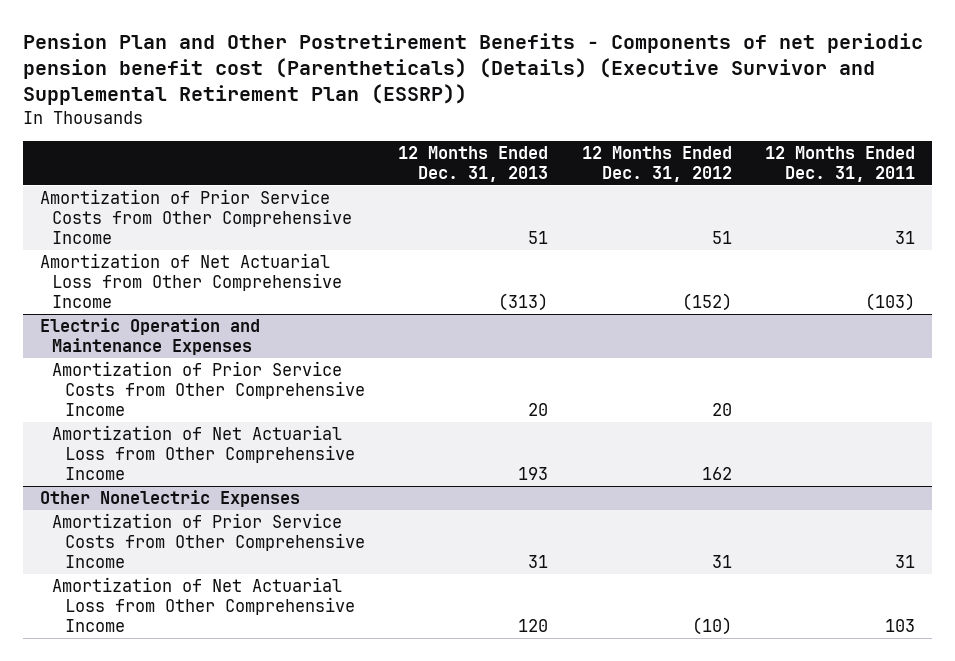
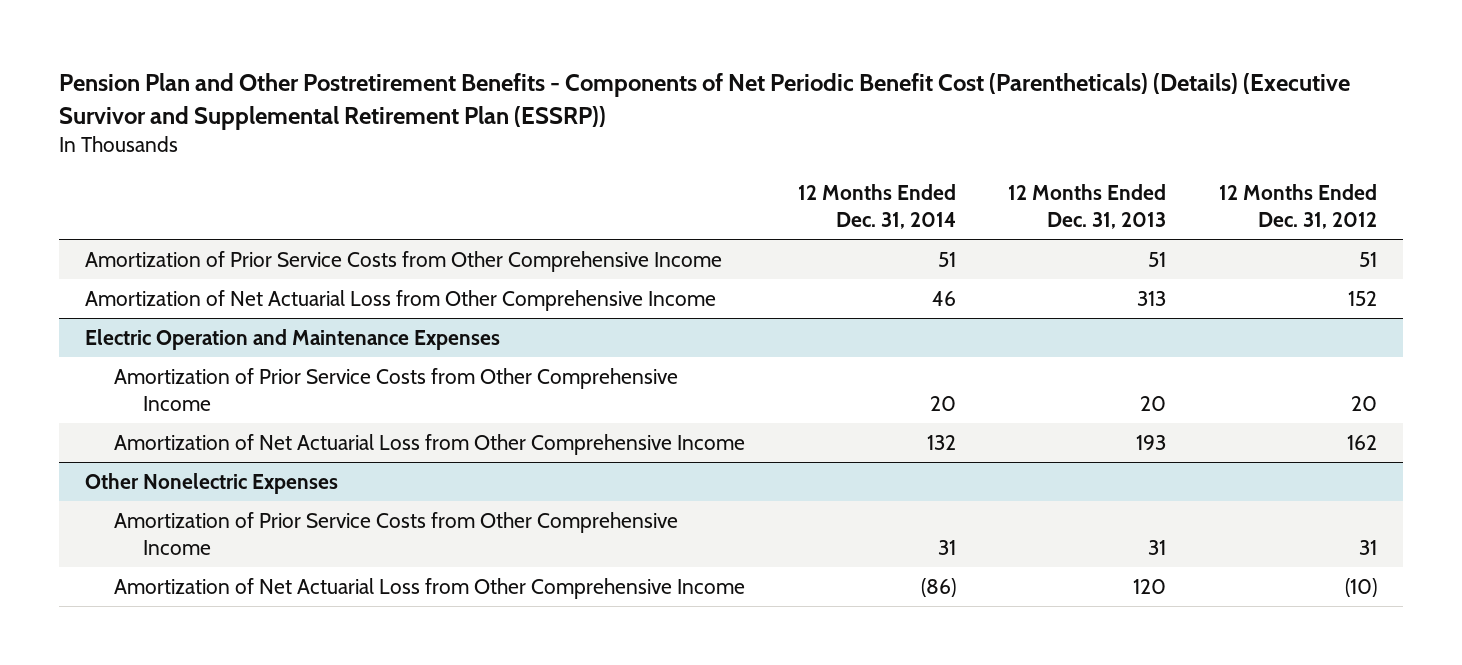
[22,32,923,106] Pension Plan and Other Postretirement Benefits - Components of net periodic pension benefit cost (Parentheticals) (Details) (Executive Survivor and Supplemental Retirement Plan (ESSRP)) -> [58,73,1350,130] Pension Plan and Other Postretirement Benefits - Components of Net Periodic Benefit Cost (Parentheticals) (Details) (Executive Survivor and Supplemental Retirement Plan (ESSRP))
[765,146,916,183] 12 Months Ended Dec. 31, 2011 -> none
none -> [797,183,956,229] 12 Months Ended Dec. 31, 2014
[498,292,549,311] (313) -> [1137,291,1167,307] 313
[681,292,732,311] (152) -> [1347,291,1377,307] 152

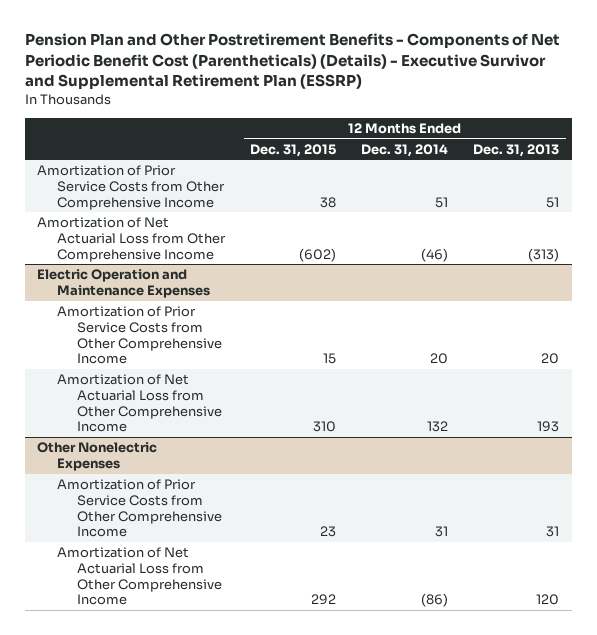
[58,73,1350,130] Pension Plan and Other Postretirement Benefits - Components of Net Periodic Benefit Cost (Parentheticals) (Details) (Executive Survivor and Supplemental Retirement Plan (ESSRP)) -> [24,33,560,90] Pension Plan and Other Postretirement Benefits - Components of Net Periodic Benefit Cost (Parentheticals) (Details) - Executive Survivor and Supplemental Retirement Plan (ESSRP)
[1218,183,1377,229] 12 Months Ended Dec. 31, 2012 -> none
none -> [250,143,337,157] Dec. 31, 2015
[931,291,956,307] 46 -> [421,247,449,262] (46)
[1137,291,1167,307] 313 -> [528,247,560,262] (313)

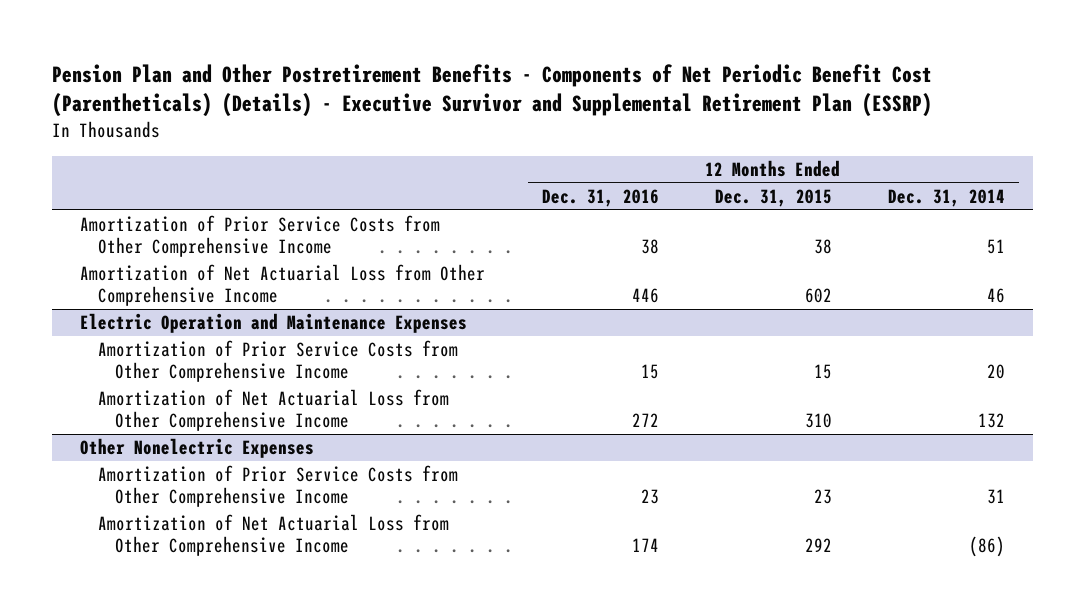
[473,143,560,157] Dec. 31, 2013 -> none
none -> [541,188,659,207] Dec. 31, 2016
[299,247,337,262] (602) -> [804,288,832,304] 602
[421,247,449,262] (46) -> [986,288,1005,304] 46

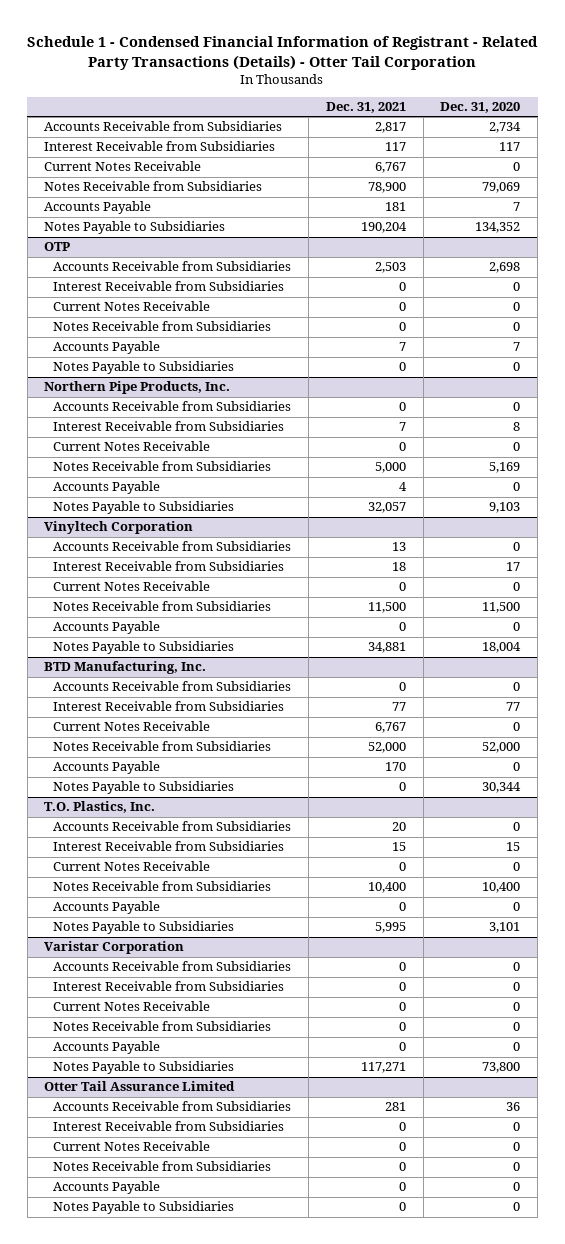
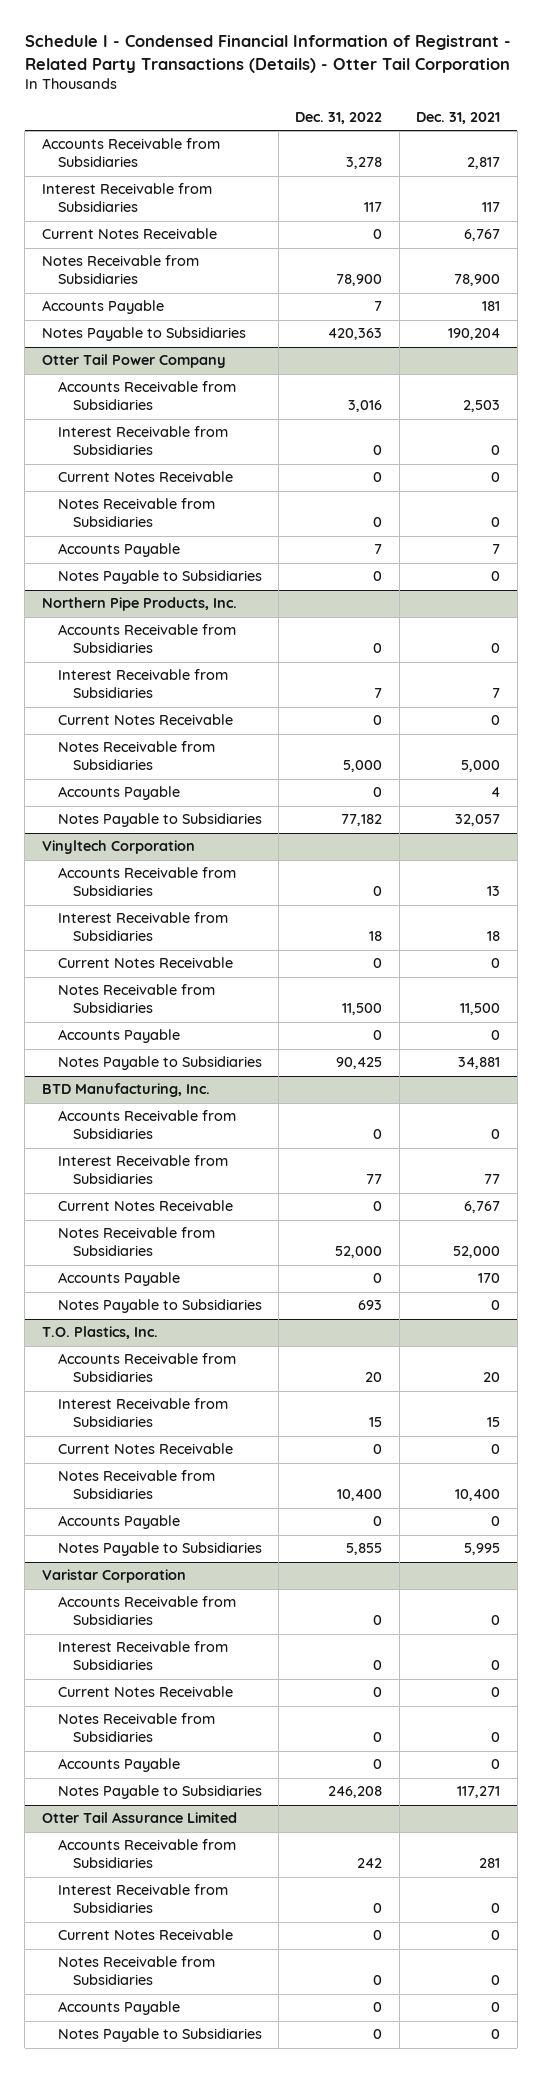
[27,35,539,70] Schedule 1 - Condensed Financial Information of Registrant - Related Party Transactions (Details) - Otter Tail Corporation -> [24,35,511,73] Schedule I - Condensed Financial Information of Registrant - Related Party Transactions (Details) - Otter Tail Corporation
[440,102,521,114] Dec. 31, 2020 -> none
none -> [295,112,383,125] Dec. 31, 2022
[44,242,71,252] OTP -> [41,354,226,369] Otter Tail Power Company

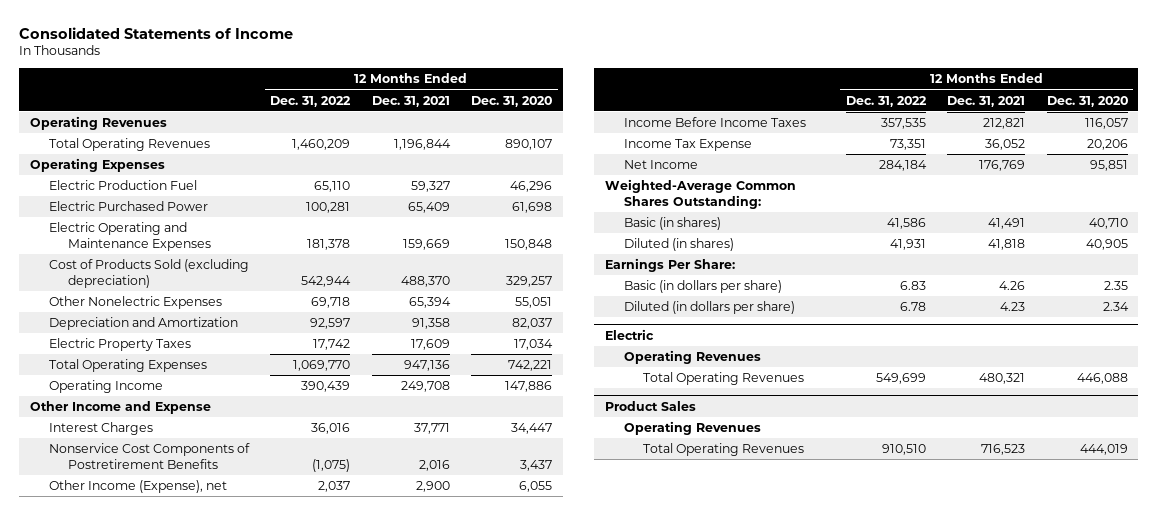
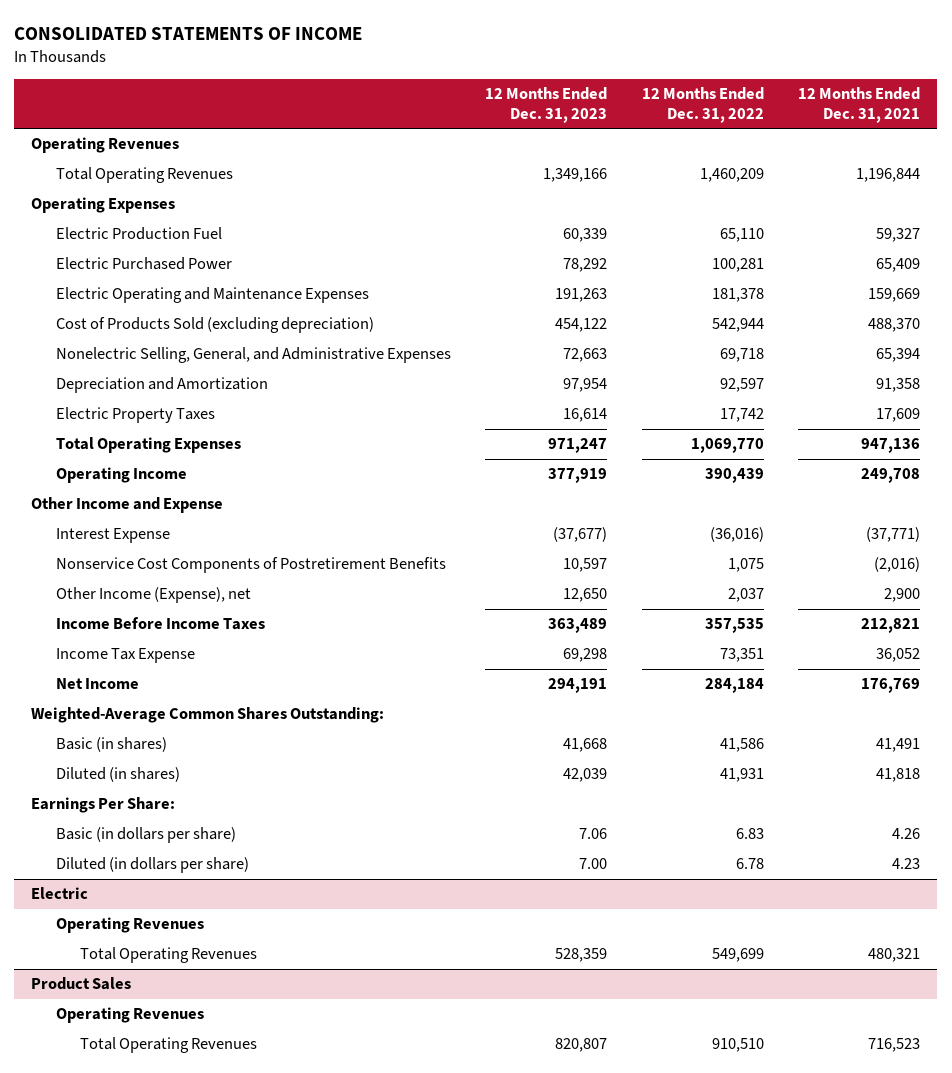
[19,26,294,39] Consolidated Statements of Income -> [14,26,363,40] CONSOLIDATED STATEMENTS OF INCOME
[471,95,553,107] Dec. 31, 2020 -> none
none -> [485,87,608,123] 12 Months Ended Dec. 31, 2023
[48,296,222,310] Other Nonelectric Expenses -> [55,347,451,364] Nonelectric Selling, General, and Administrative Expenses
[48,422,153,436] Interest Charges -> [55,528,170,544] Interest Expense
[311,423,351,435] 36,016 -> [709,527,764,543] (36,016)
[413,423,450,435] 37,771 -> [866,527,921,543] (37,771)
[312,459,351,473] (1,075) -> [727,558,764,573] 1,075
[418,460,450,472] 2,016 -> [874,557,921,573] (2,016)

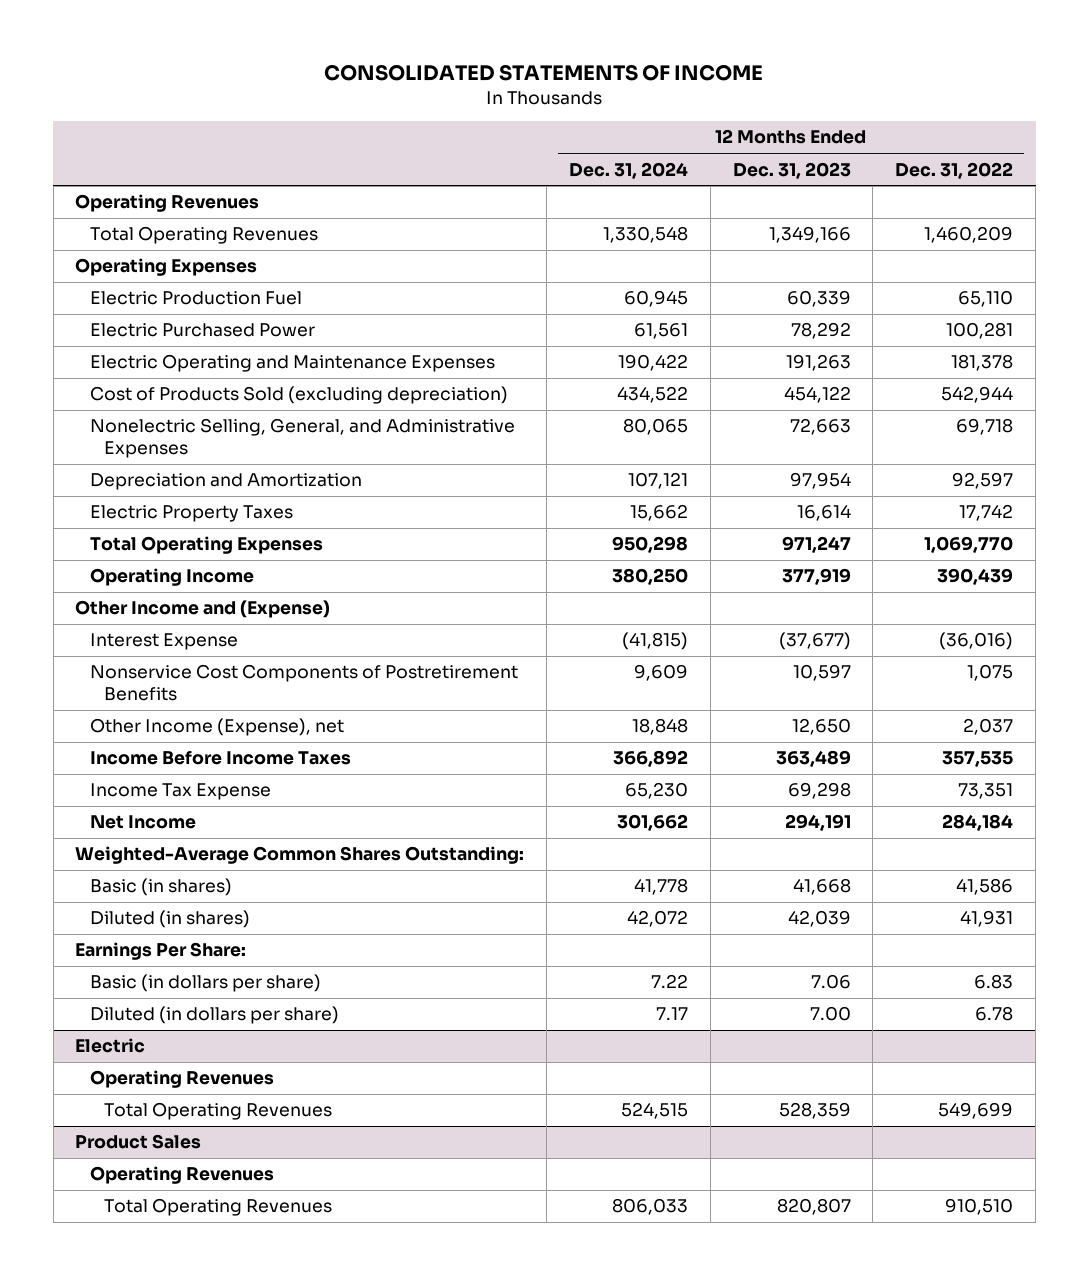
[798,87,921,123] 12 Months Ended Dec. 31, 2021 -> none
none -> [568,161,688,179] Dec. 31, 2024
[31,497,224,514] Other Income and Expense -> [75,600,331,619] Other Income and (Expense)

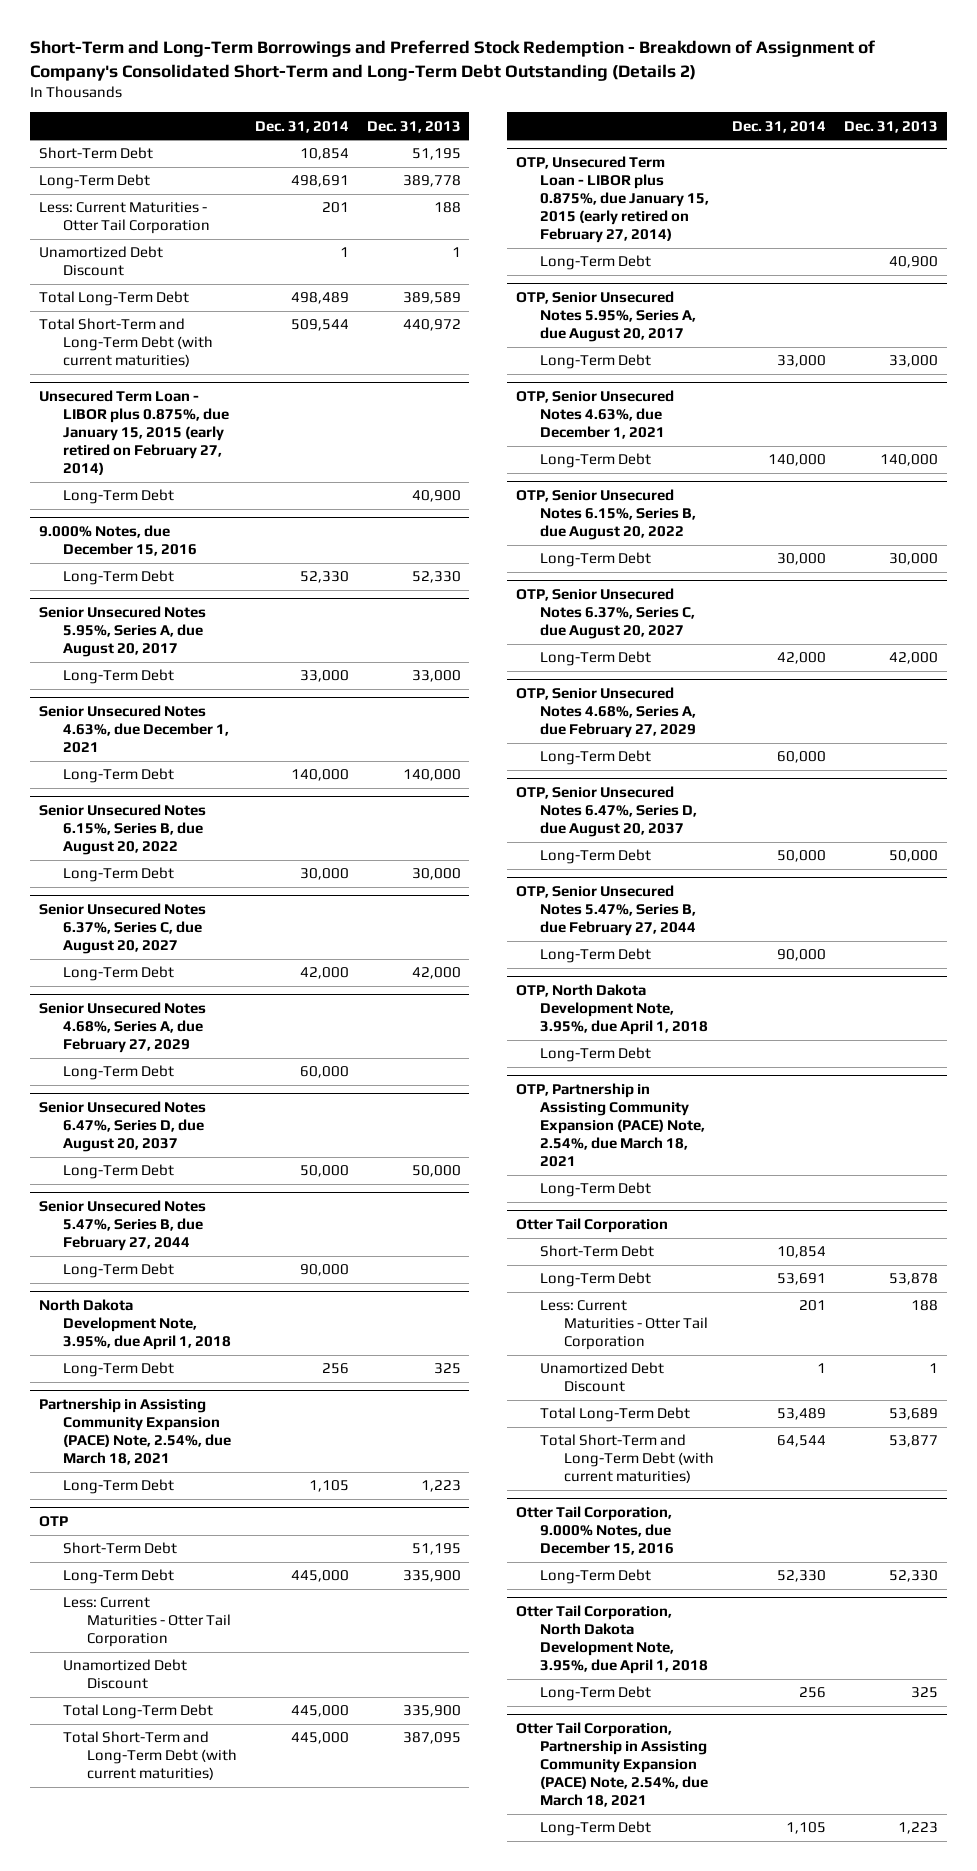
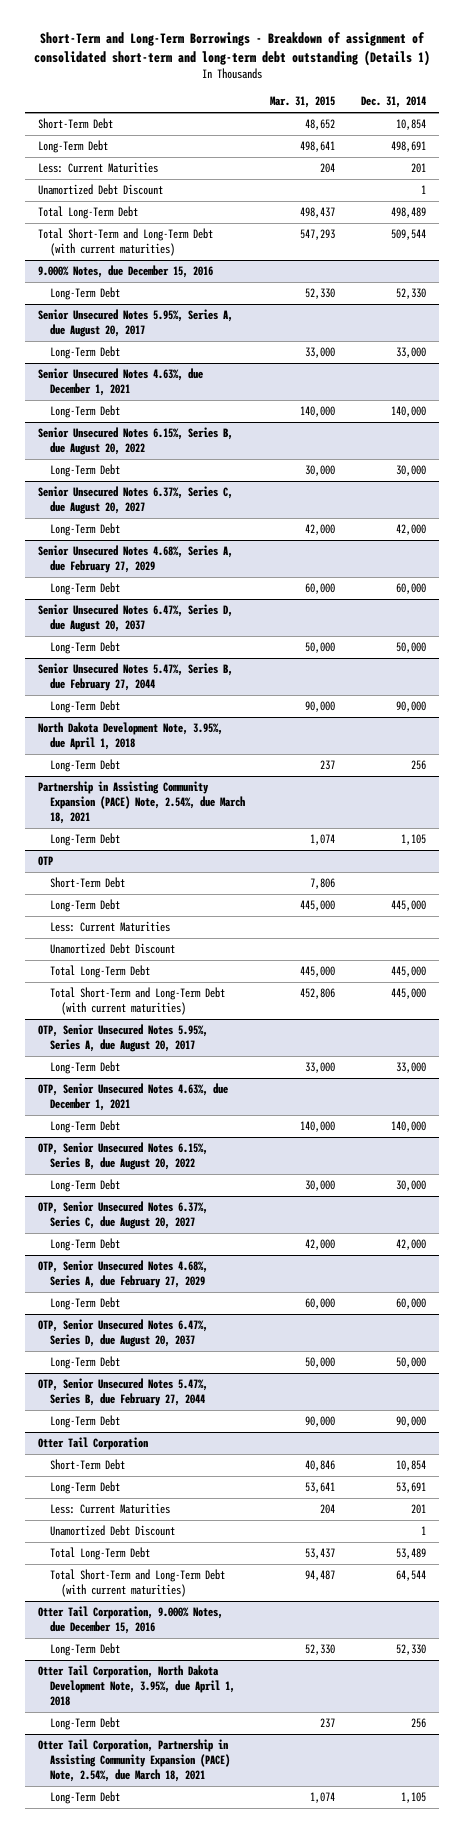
[29,40,875,81] Short-Term and Long-Term Borrowings and Preferred Stock Redemption - Breakdown of Assignment of Company's Consolidated Short-Term and Long-Term Debt Outstanding (Details 2) -> [33,32,430,66] Short-Term and Long-Term Borrowings - Breakdown of assignment of consolidated short-term and long-term debt outstanding (Details 1)
[366,120,461,133] Dec. 31, 2013 -> none
none -> [270,95,336,108] Mar. 31, 2015
[38,202,210,235] Less: Current Maturities - Otter Tail Corporation -> [37,162,158,174] Less: Current Maturities
[38,390,229,476] Unsecured Term Loan - LIBOR plus 0.875%, due January 15, 2015 (early retired on February 27, 2014) -> none
[62,489,174,505] Long-Term Debt -> none
[62,1597,232,1648] Less: Current Maturities - Otter Tail Corporation -> [49,921,170,933] Less: Current Maturities
[516,156,710,244] OTP, Unsecured Term Loan - LIBOR plus 0.875%, due January 15, 2015 (early retired on February 27, 2014) -> none
[540,255,652,271] Long-Term Debt -> none
[516,984,709,1036] OTP, North Dakota Development Note, 3.95%, due April 1, 2018 -> none
[540,1047,652,1063] Long-Term Debt -> none
[516,1083,706,1168] OTP, Partnership in Assisting Community Expansion (PACE) Note, 2.54%, due March 18, 2021 -> none
[540,1182,652,1198] Long-Term Debt -> none
[540,1300,709,1351] Less: Current Maturities - Otter Tail Corporation -> [49,1503,170,1515] Less: Current Maturities

